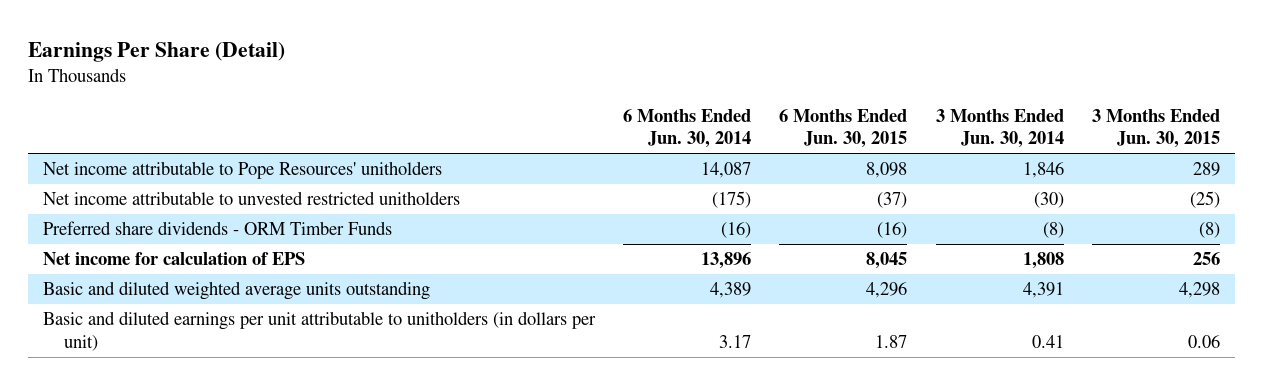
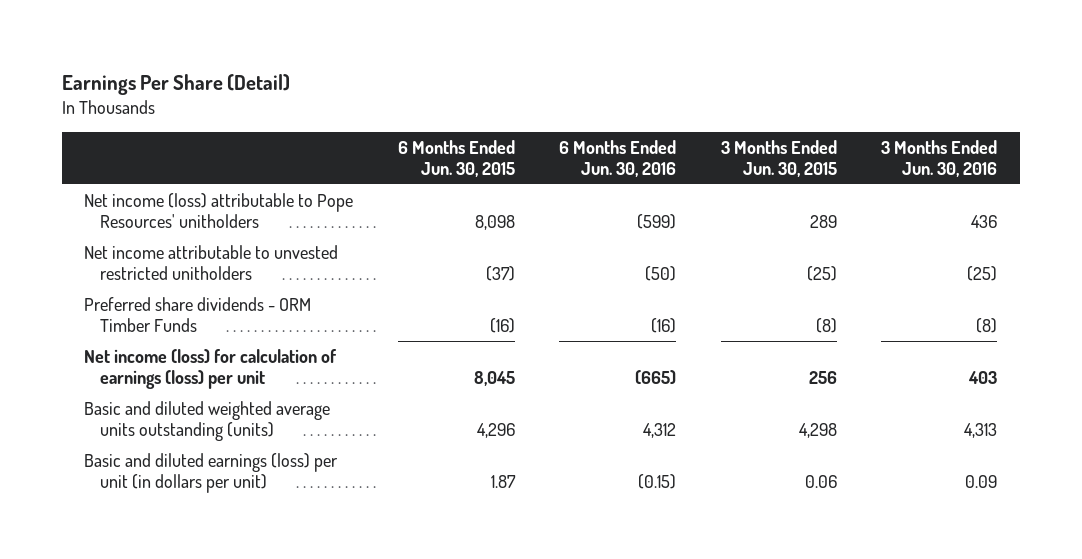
[622,108,751,149] 6 Months Ended Jun. 30, 2014 -> none
[935,108,1064,149] 3 Months Ended Jun. 30, 2014 -> none
none -> [559,140,677,178] 6 Months Ended Jun. 30, 2016
none -> [881,140,998,178] 3 Months Ended Jun. 30, 2016
[42,161,442,180] Net income attributable to Pope Resources' unitholders -> [84,192,354,228] Net income (loss) attributable to Pope Resources' unitholders
[42,252,305,266] Net income for calculation of EPS -> [84,348,338,389] Net income (loss) for calculation of earnings (loss) per unit
[42,281,430,301] Basic and diluted weighted average units outstanding -> [84,400,331,441] Basic and diluted weighted average units outstanding (units)
[42,311,596,351] Basic and diluted earnings per unit attributable to unitholders (in dollars per unit) -> [84,452,339,493] Basic and diluted earnings (loss) per unit (in dollars per unit)

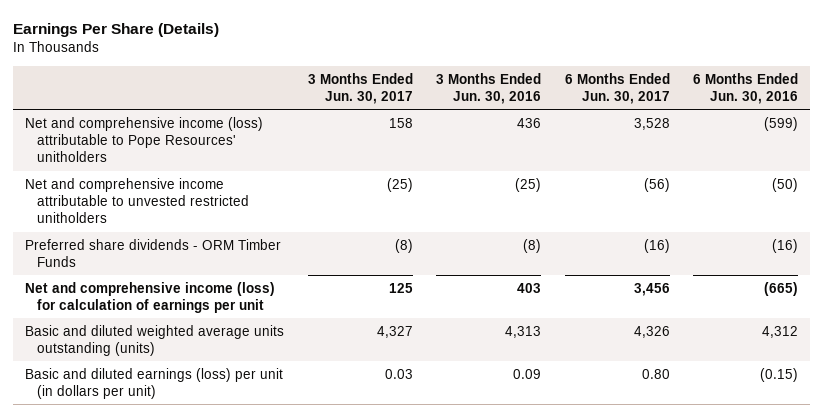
[62,74,291,96] Earnings Per Share (Detail) -> [13,23,220,38] Earnings Per Share (Details)
[397,140,515,178] 6 Months Ended Jun. 30, 2015 -> none
[720,140,837,178] 3 Months Ended Jun. 30, 2015 -> none
none -> [307,72,413,104] 3 Months Ended Jun. 30, 2017
none -> [564,72,670,104] 6 Months Ended Jun. 30, 2017
[84,192,354,228] Net income (loss) attributable to Pope Resources' unitholders -> [25,116,264,163] Net and comprehensive income (loss) attributable to Pope Resources' unitholders
[84,244,339,280] Net income attributable to unvested restricted unitholders -> [25,177,249,224] Net and comprehensive income attributable to unvested restricted unitholders
[84,348,338,389] Net income (loss) for calculation of earnings (loss) per unit -> [25,281,276,313] Net and comprehensive income (loss) for calculation of earnings per unit

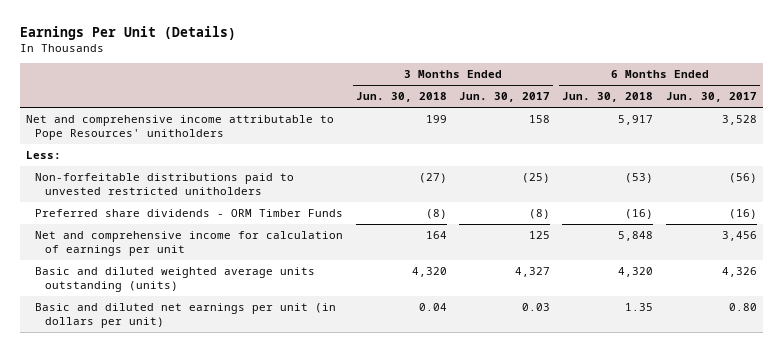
[13,23,220,38] Earnings Per Share (Details) -> [19,25,236,40] Earnings Per Unit (Details)
[436,72,542,104] 3 Months Ended Jun. 30, 2016 -> none
[693,72,799,104] 6 Months Ended Jun. 30, 2016 -> none
none -> [355,92,447,103] Jun. 30, 2018
none -> [562,92,654,103] Jun. 30, 2018
[25,116,264,163] Net and comprehensive income (loss) attributable to Pope Resources' unitholders -> [25,115,334,141] Net and comprehensive income attributable to Pope Resources' unitholders
none -> [25,151,61,160] Less:
[25,177,249,224] Net and comprehensive income attributable to unvested restricted unitholders -> [35,173,295,196] Non-forfeitable distributions paid to unvested restricted unitholders
[25,281,276,313] Net and comprehensive income (loss) for calculation of earnings per unit -> [35,231,344,257] Net and comprehensive income for calculation of earnings per unit
[25,367,284,399] Basic and diluted earnings (loss) per unit (in dollars per unit) -> [35,303,337,329] Basic and diluted net earnings per unit (in dollars per unit)

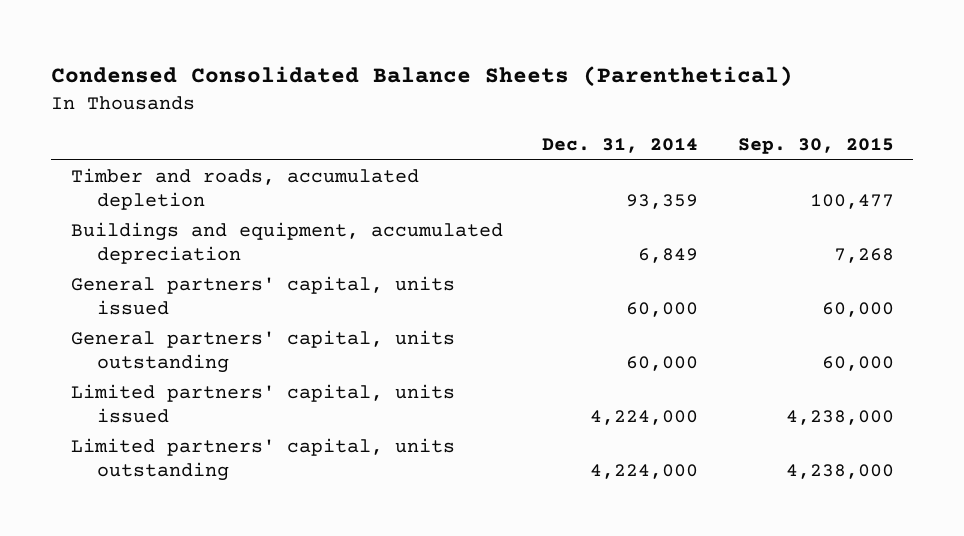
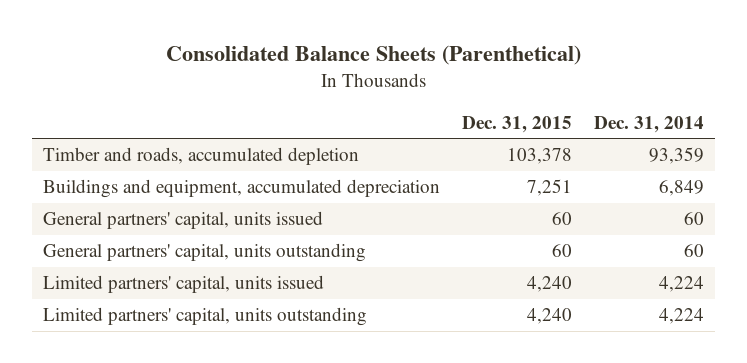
[51,66,794,88] Condensed Consolidated Balance Sheets (Parenthetical) -> [165,45,581,66] Consolidated Balance Sheets (Parenthetical)
[737,138,894,155] Sep. 30, 2015 -> none
none -> [462,115,573,133] Dec. 31, 2015
[626,301,699,317] 60,000 -> [684,212,705,226] 60
[626,355,699,371] 60,000 -> [684,244,705,258] 60
[590,409,699,425] 4,224,000 -> [659,276,705,293] 4,224
[590,463,699,479] 4,224,000 -> [659,308,705,325] 4,224

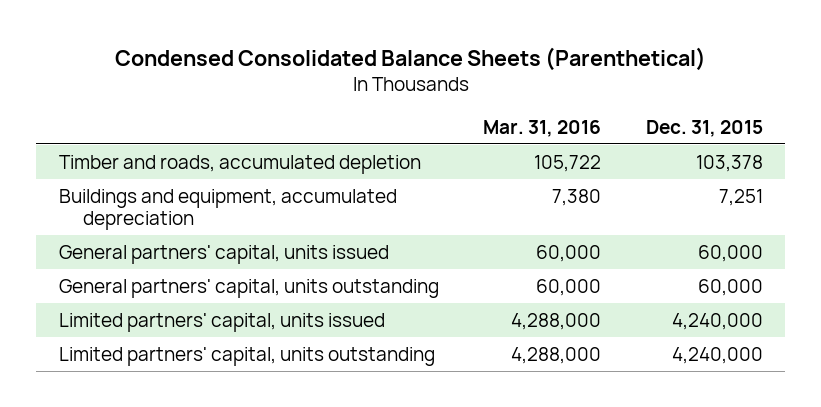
[165,45,581,66] Consolidated Balance Sheets (Parenthetical) -> [114,46,706,71] Condensed Consolidated Balance Sheets (Parenthetical)
[594,115,705,133] Dec. 31, 2014 -> none
none -> [483,119,602,137] Mar. 31, 2016
[552,212,573,226] 60 -> [697,244,763,262] 60,000
[552,244,573,258] 60 -> [697,278,763,296] 60,000
[527,276,573,293] 4,240 -> [671,312,763,330] 4,240,000
[527,308,573,325] 4,240 -> [671,346,763,364] 4,240,000

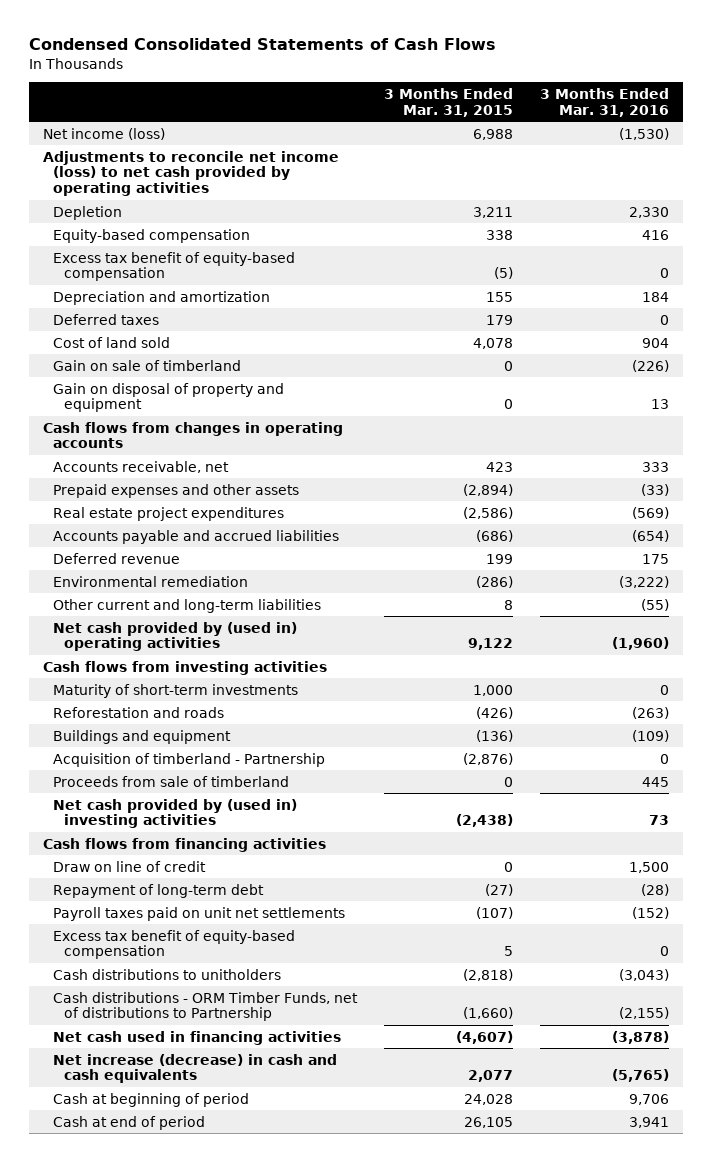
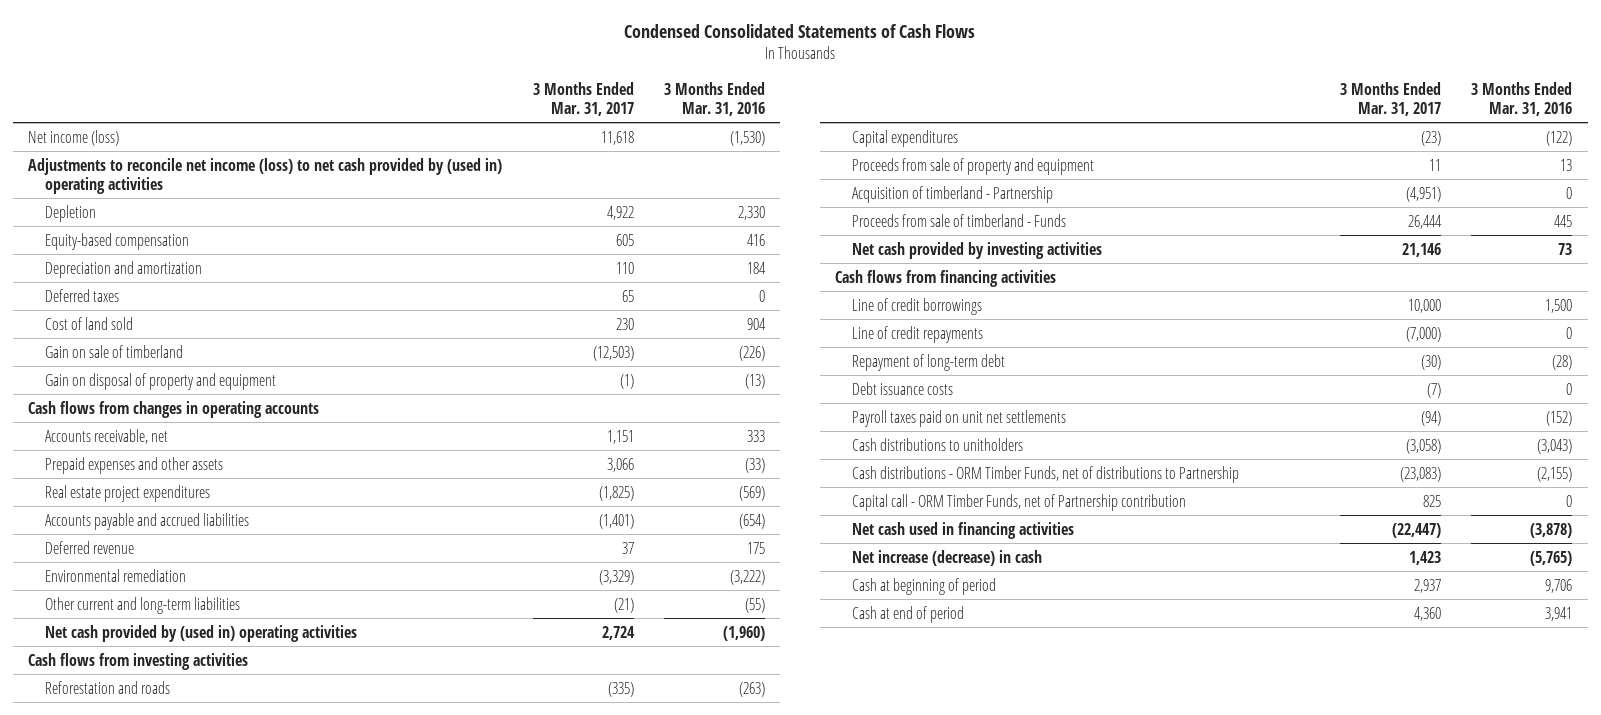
[384,87,514,117] 3 Months Ended Mar. 31, 2015 -> none
none -> [532,81,634,116] 3 Months Ended Mar. 31, 2017
[42,150,339,197] Adjustments to reconcile net income (loss) to net cash provided by operating activities -> [28,157,503,194] Adjustments to reconcile net income (loss) to net cash provided by (used in) operating activities
[53,251,296,282] Excess tax benefit of equity-based compensation -> none
[651,399,670,410] 13 -> [745,373,766,389] (13)
[53,683,299,698] Maturity of short-term investments -> none
[53,729,232,744] Buildings and equipment -> none
none -> [852,129,959,147] Capital expenditures
none -> [852,157,1095,175] Proceeds from sale of property and equipment
[53,775,290,787] Proceeds from sale of timberland -> [852,213,1067,227] Proceeds from sale of timberland - Funds
[53,798,298,829] Net cash provided by (used in) investing activities -> [852,241,1103,259] Net cash provided by investing activities
[53,860,207,872] Draw on line of credit -> [852,297,983,315] Line of credit borrowings
none -> [852,325,984,343] Line of credit repayments
none -> [852,381,954,395] Debt issuance costs
[53,929,296,960] Excess tax benefit of equity-based compensation -> none
none -> [852,493,1187,511] Capital call - ORM Timber Funds, net of Partnership contribution
[53,1053,338,1084] Net increase (decrease) in cash and cash equivalents -> [852,549,1043,566] Net increase (decrease) in cash

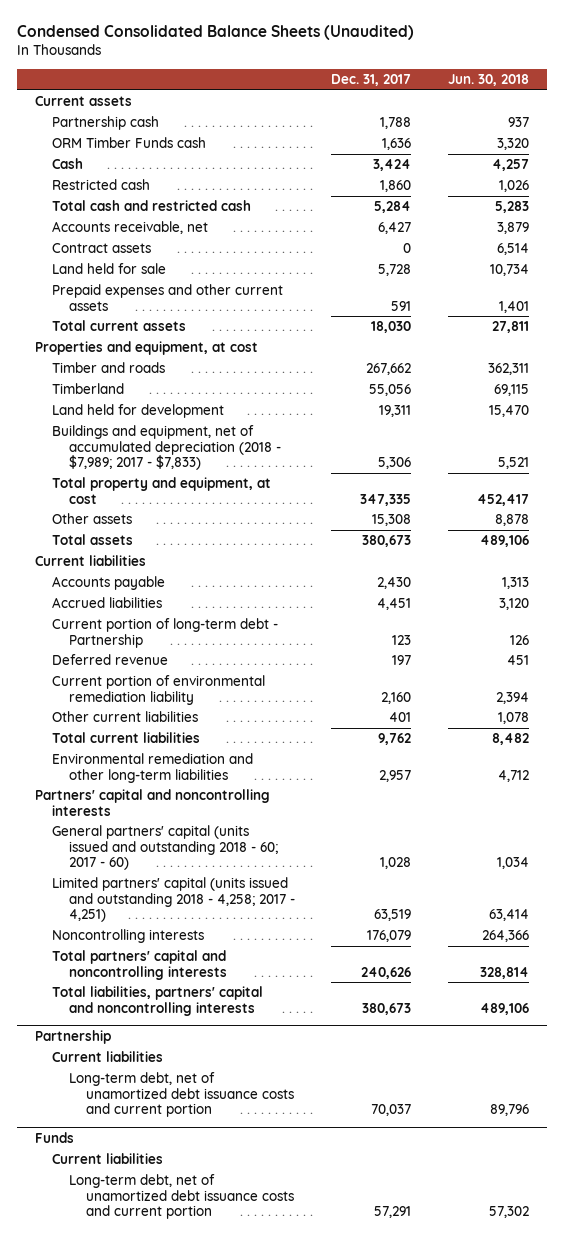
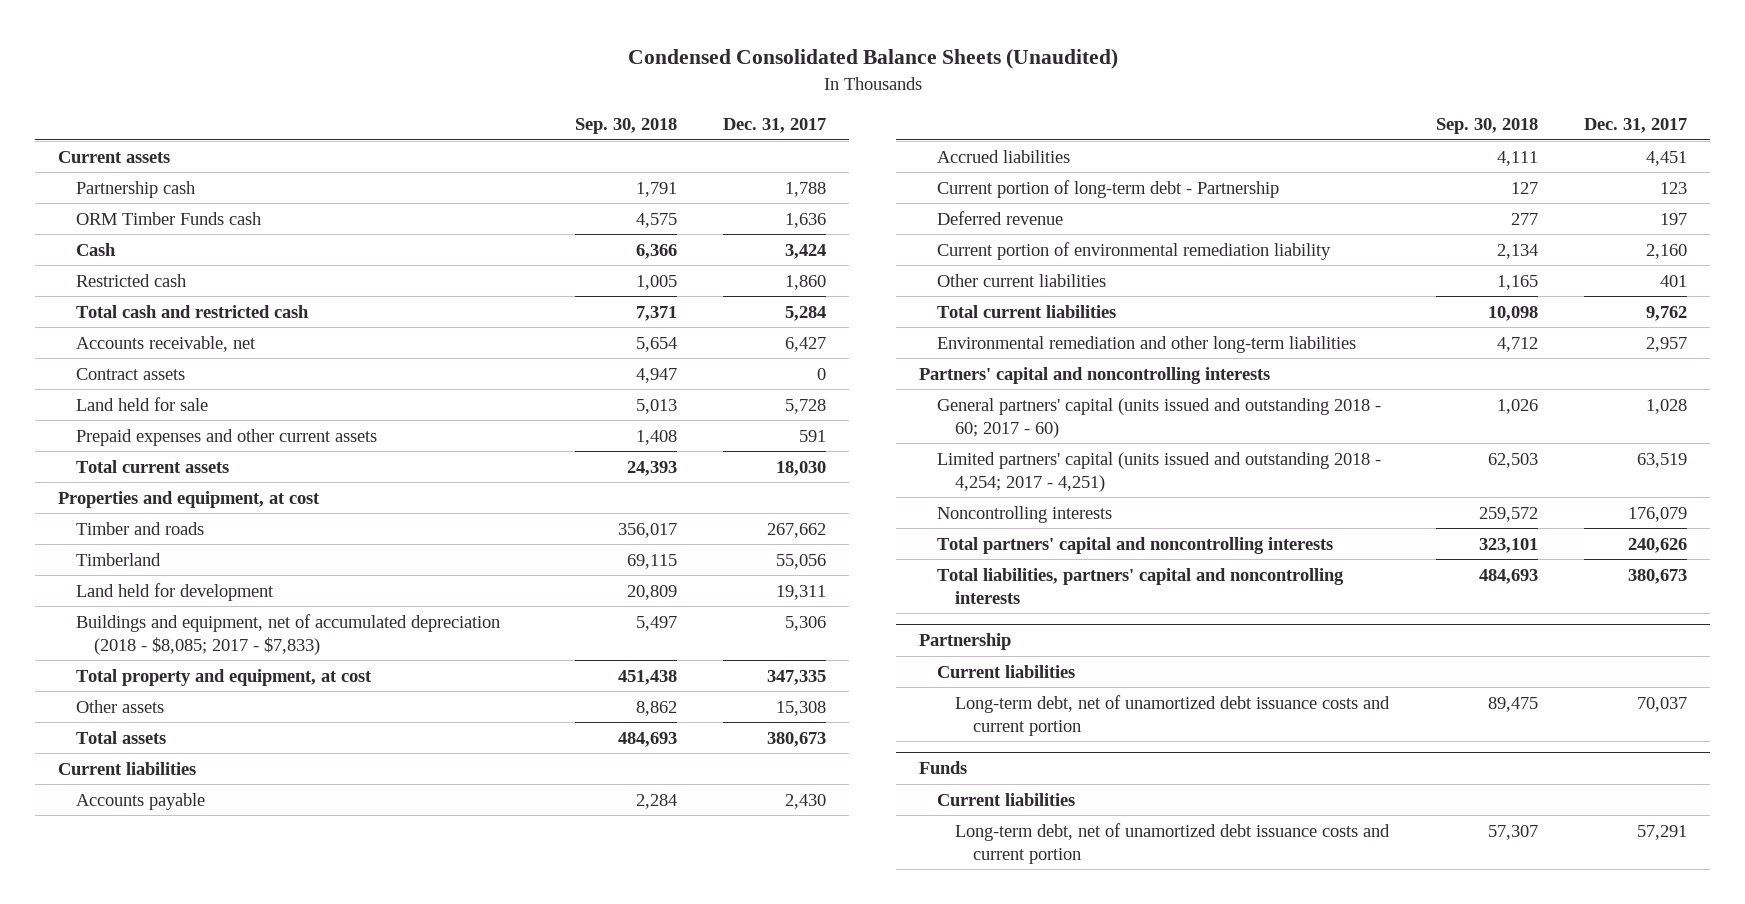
[447,73,529,86] Jun. 30, 2018 -> none
none -> [574,117,677,134] Sep. 30, 2018
[51,425,281,471] Buildings and equipment, net of accumulated depreciation (2018 - $7,989; 2017 - $7,833) -> [76,613,501,655] Buildings and equipment, net of accumulated depreciation (2018 - $8,085; 2017 - $7,833)
[51,877,295,923] Limited partners' capital (units issued and outstanding 2018 - 4,258; 2017 - 4,251) -> [937,451,1382,492] Limited partners' capital (units issued and outstanding 2018 - 4,254; 2017 - 4,251)

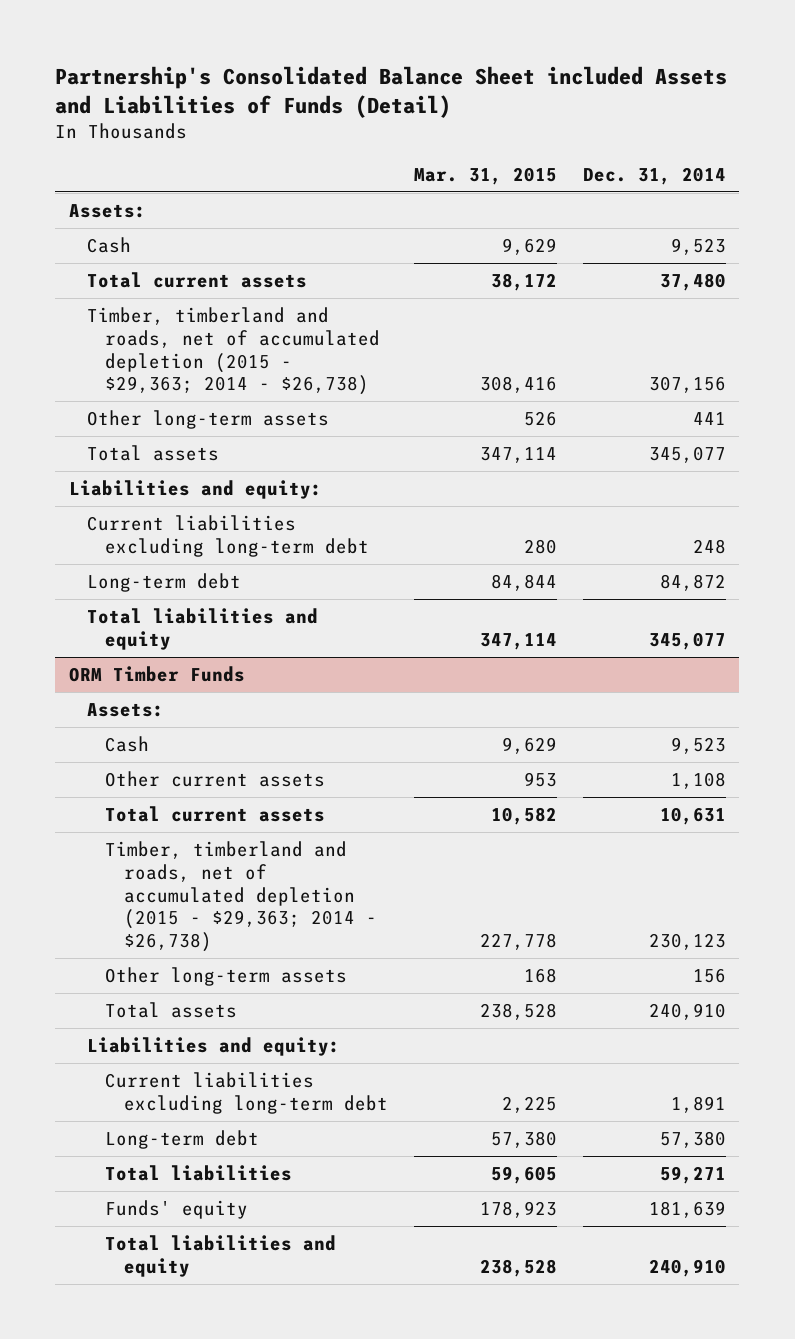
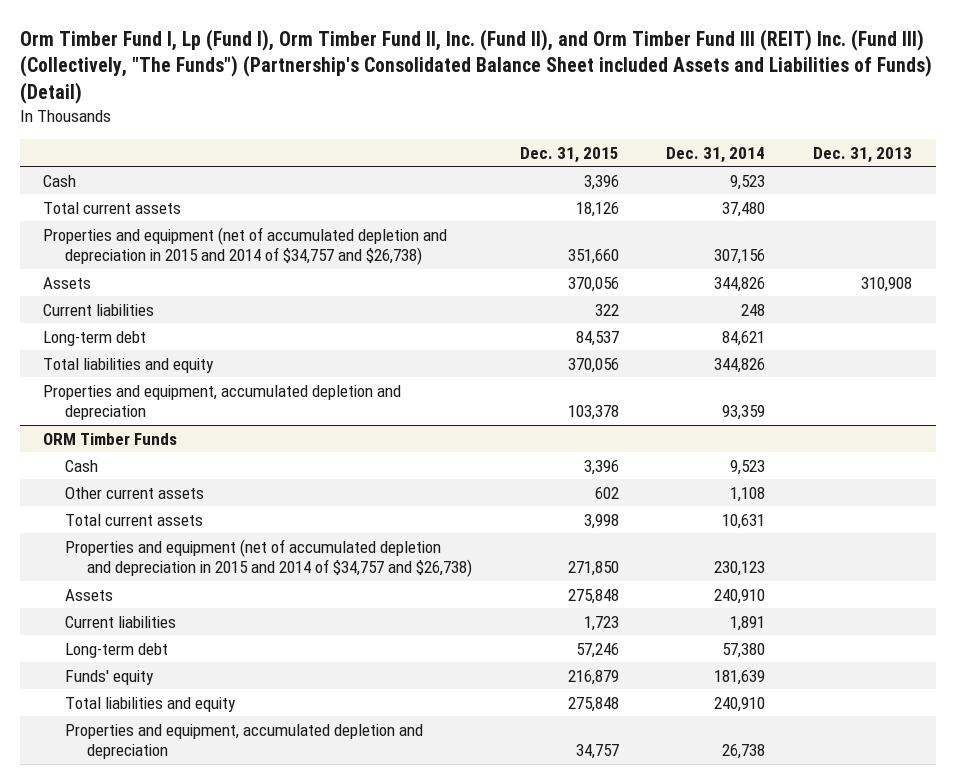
[55,66,728,119] Partnership's Consolidated Balance Sheet included Assets and Liabilities of Funds (Detail) -> [19,28,932,104] Orm Timber Fund I, Lp (Fund I), Orm Timber Fund II, Inc. (Fund II), and Orm Timber Fund III (REIT) Inc. (Fund III) (Collectively, "The Funds") (Partnership's Consolidated Balance Sheet included Assets and Liabilities of Funds) (Detail)
[413,166,557,185] Mar. 31, 2015 -> none
none -> [519,146,619,163] Dec. 31, 2015
none -> [813,146,913,163] Dec. 31, 2013
[68,204,146,219] Assets: -> none
[86,410,329,430] Other long-term assets -> none
[68,480,322,500] Liabilities and equity: -> none
[86,307,381,396] Timber, timberland and roads, net of accumulated depletion (2015 - $29,363; 2014 - $26,738) -> [43,226,448,265] Properties and equipment (net of accumulated depletion and depreciation in 2015 and 2014 of $34,757 and $26,738)
[86,445,219,462] Total assets -> [43,276,92,289] Assets
[649,446,727,464] 345,077 -> [714,276,766,292] 344,826
[86,515,370,557] Current liabilities excluding long-term debt -> [43,303,155,316] Current liabilities
[660,574,727,592] 84,872 -> [722,330,766,346] 84,621
[649,631,727,650] 345,077 -> [714,357,766,373] 344,826
none -> [43,384,402,420] Properties and equipment, accumulated depletion and depreciation
[86,703,164,718] Assets: -> none
[105,967,348,987] Other long-term assets -> none
[86,1037,340,1057] Liabilities and equity: -> none
[105,841,377,952] Timber, timberland and roads, net of accumulated depletion (2015 - $29,363; 2014 - $26,738) -> [65,538,472,577] Properties and equipment (net of accumulated depletion and depreciation in 2015 and 2014 of $34,757 and $26,738)
[105,1002,238,1019] Total assets -> [65,588,114,601] Assets
[105,1072,388,1114] Current liabilities excluding long-term debt -> [65,615,177,628] Current liabilities
[105,1165,293,1182] Total liabilities -> none
none -> [65,723,424,759] Properties and equipment, accumulated depletion and depreciation

